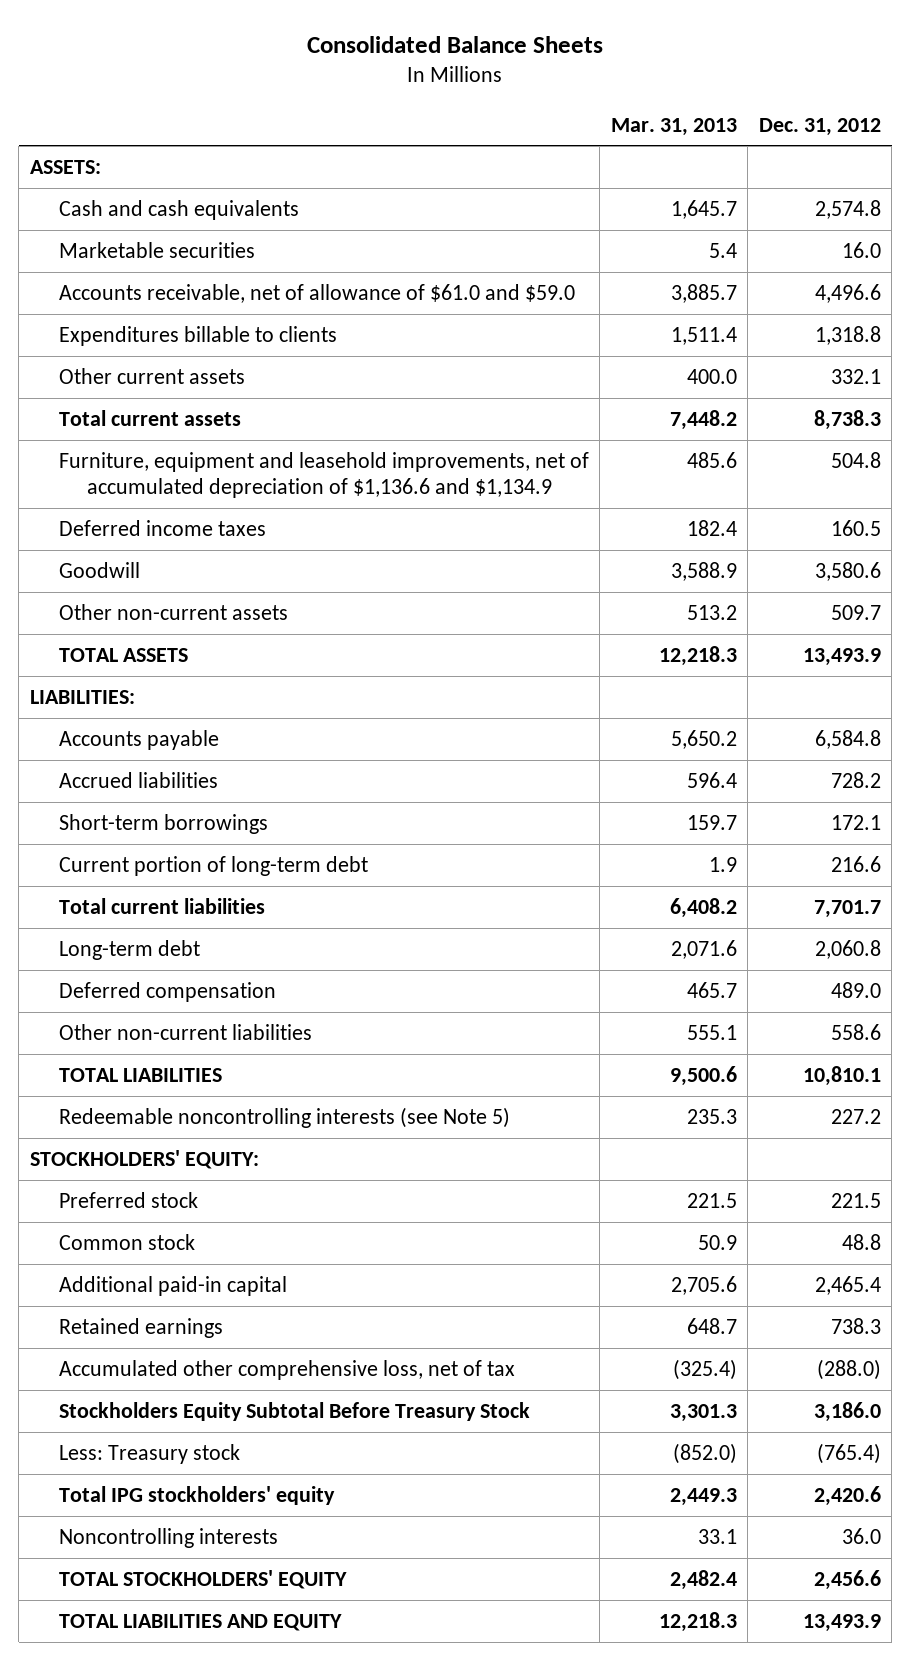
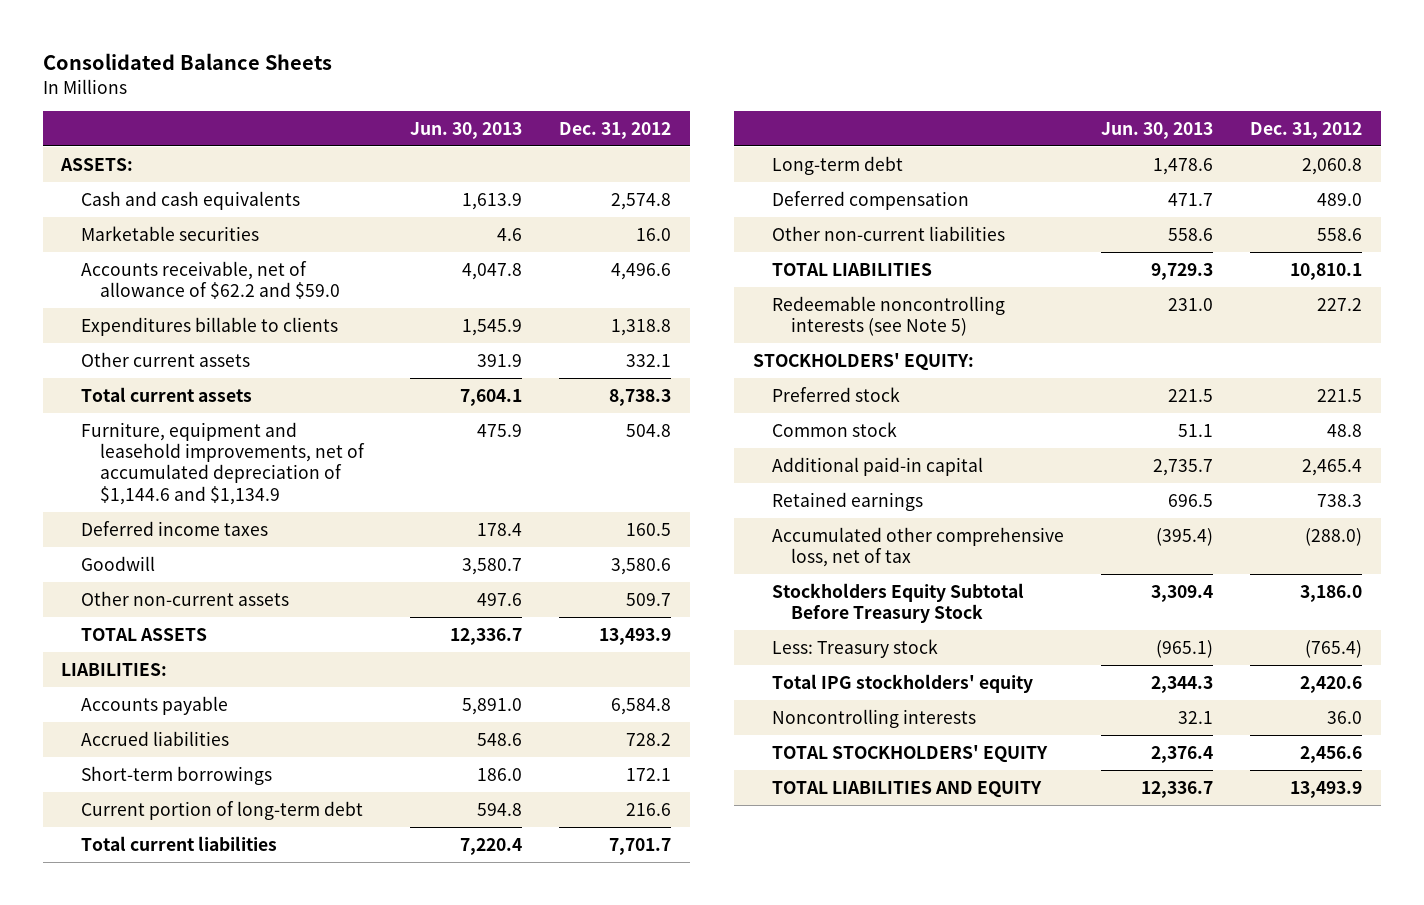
[610,117,737,136] Mar. 31, 2013 -> none
none -> [409,122,522,140] Jun. 30, 2013
[58,283,575,303] Accounts receivable, net of allowance of $61.0 and $59.0 -> [80,260,340,300] Accounts receivable, net of allowance of $62.2 and $59.0
[58,451,589,498] Furniture, equipment and leasehold improvements, net of accumulated depreciation of $1,136.6 and $1,134.9 -> [80,421,365,505] Furniture, equipment and leasehold improvements, net of accumulated depreciation of $1,144.6 and $1,134.9

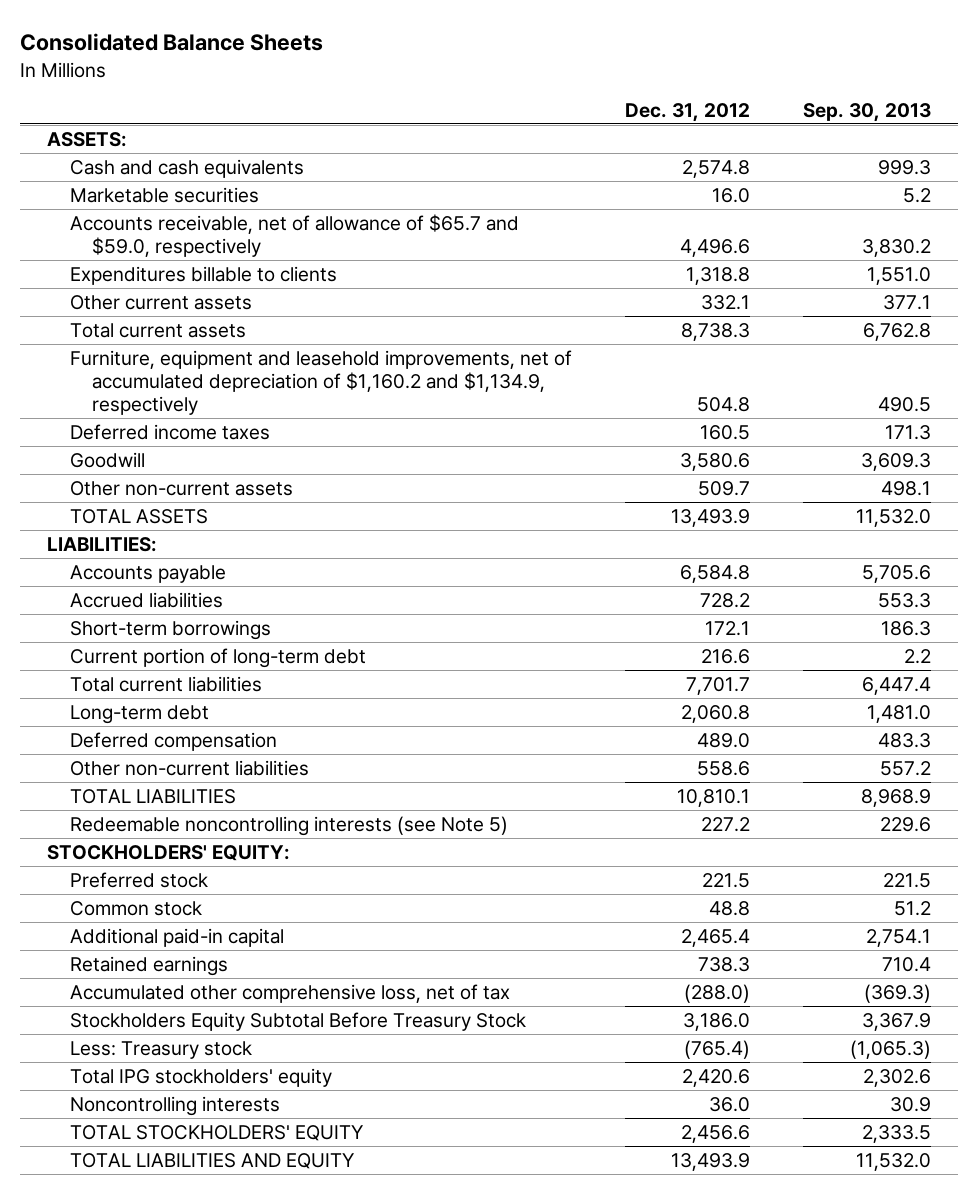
[409,122,522,140] Jun. 30, 2013 -> none
none -> [803,102,932,122] Sep. 30, 2013
[80,260,340,300] Accounts receivable, net of allowance of $62.2 and $59.0 -> [69,213,519,258] Accounts receivable, net of allowance of $65.7 and $59.0, respectively
[80,421,365,505] Furniture, equipment and leasehold improvements, net of accumulated depreciation of $1,144.6 and $1,134.9 -> [69,349,572,416] Furniture, equipment and leasehold improvements, net of accumulated depreciation of $1,160.2 and $1,134.9, respectively

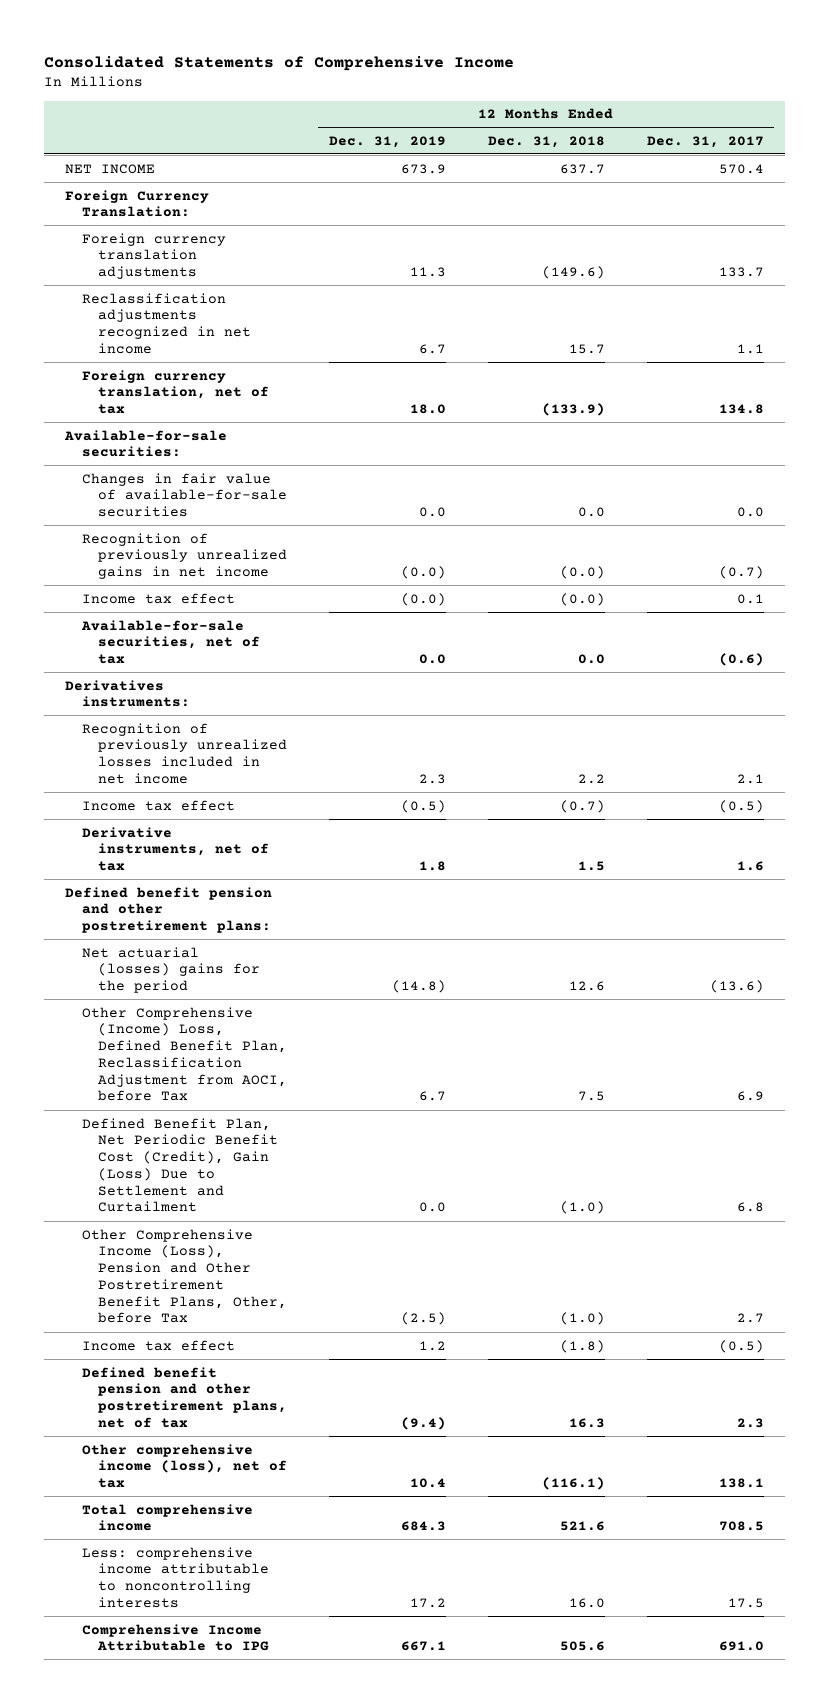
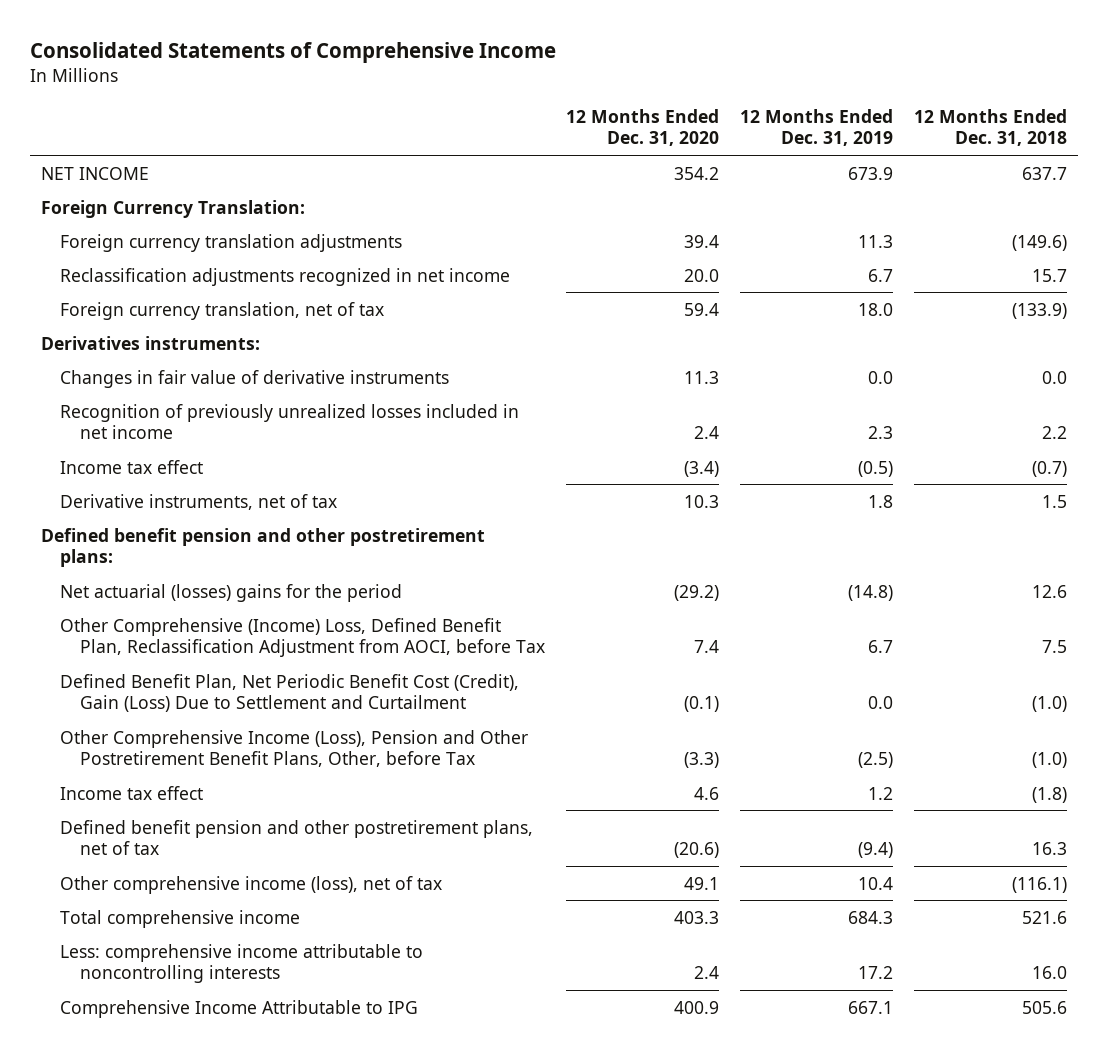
[646,135,764,148] Dec. 31, 2017 -> none
none -> [566,108,720,147] 12 Months Ended Dec. 31, 2020
[64,429,228,458] Available-for-sale securities: -> none
[81,472,287,518] Changes in fair value of available-for-sale securities -> none
[81,532,287,580] Recognition of previously unrealized gains in net income -> none
[81,592,235,604] Income tax effect -> none
[80,619,260,665] Available-for-sale securities, net of tax -> none
none -> [60,369,450,388] Changes in fair value of derivative instruments

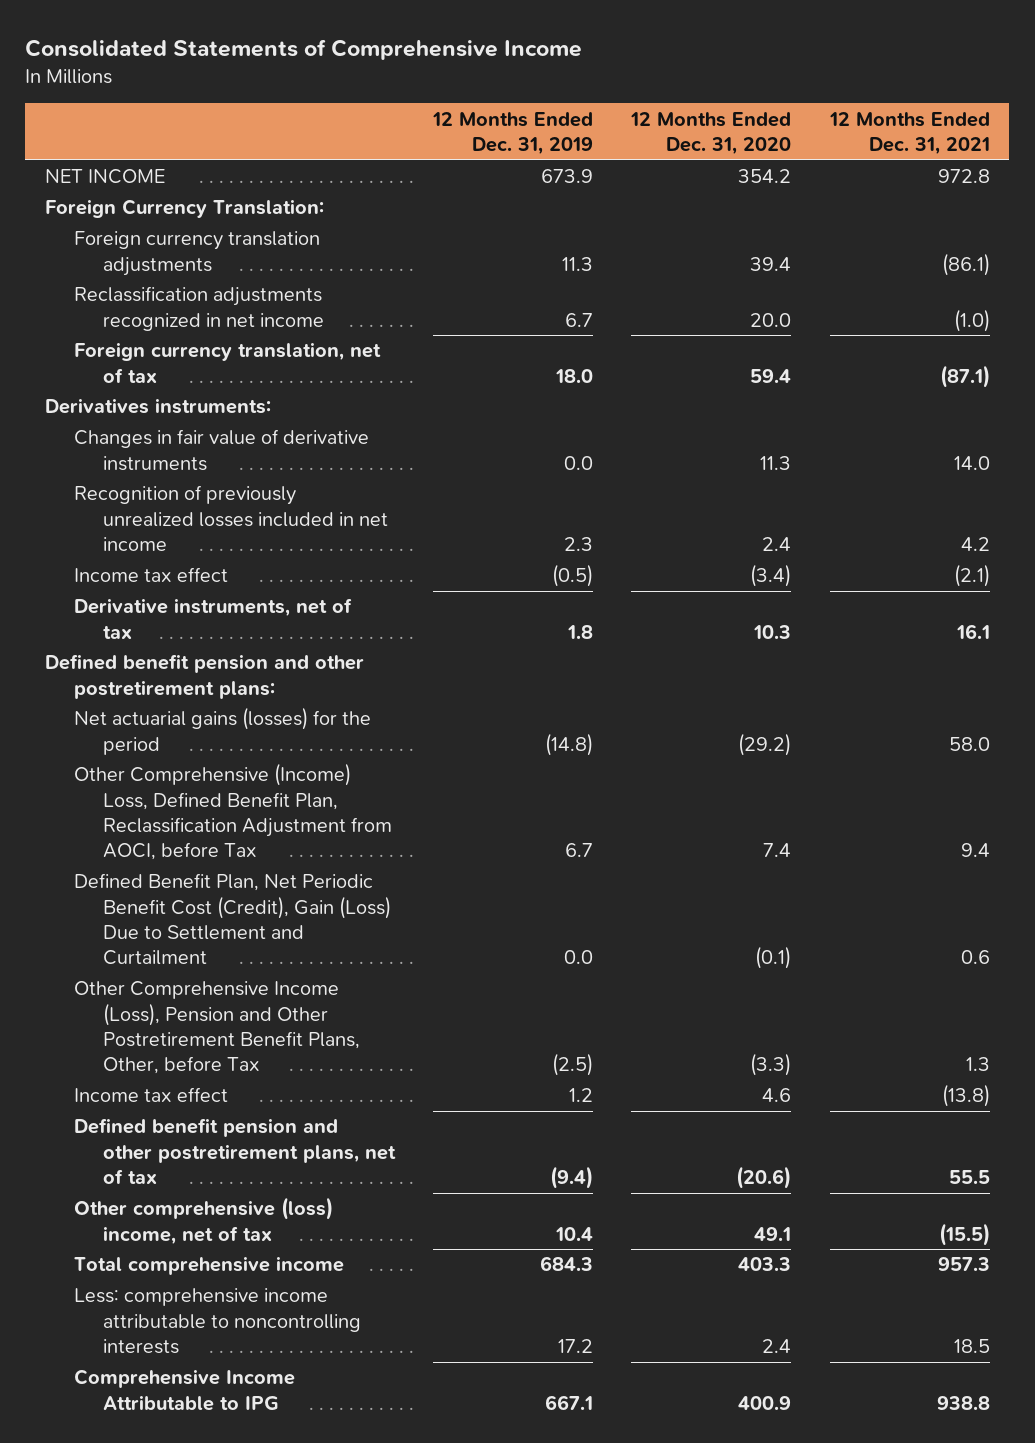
[914,108,1068,147] 12 Months Ended Dec. 31, 2018 -> none
none -> [828,111,990,155] 12 Months Ended Dec. 31, 2021
[60,583,403,602] Net actuarial (losses) gains for the period -> [73,707,371,755] Net actuarial gains (losses) for the period
[60,875,443,894] Other comprehensive income (loss), net of tax -> [73,1197,333,1245] Other comprehensive (loss) income, net of tax

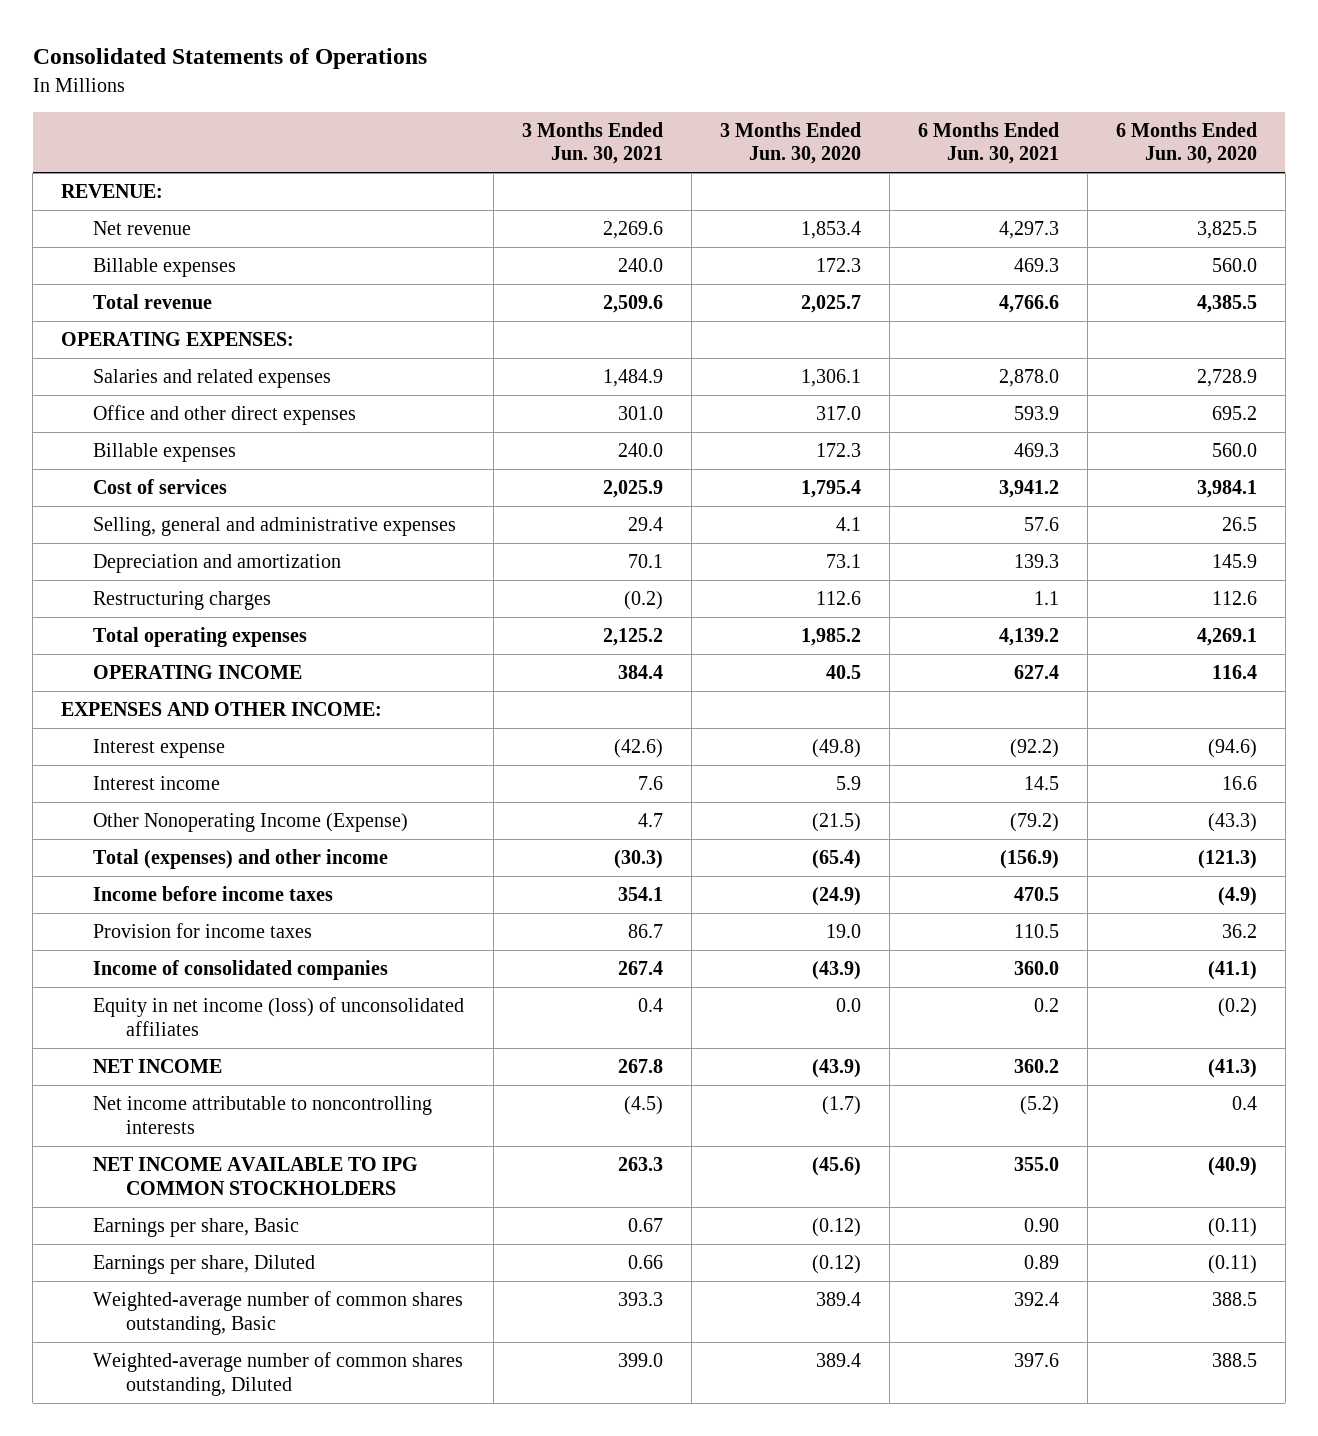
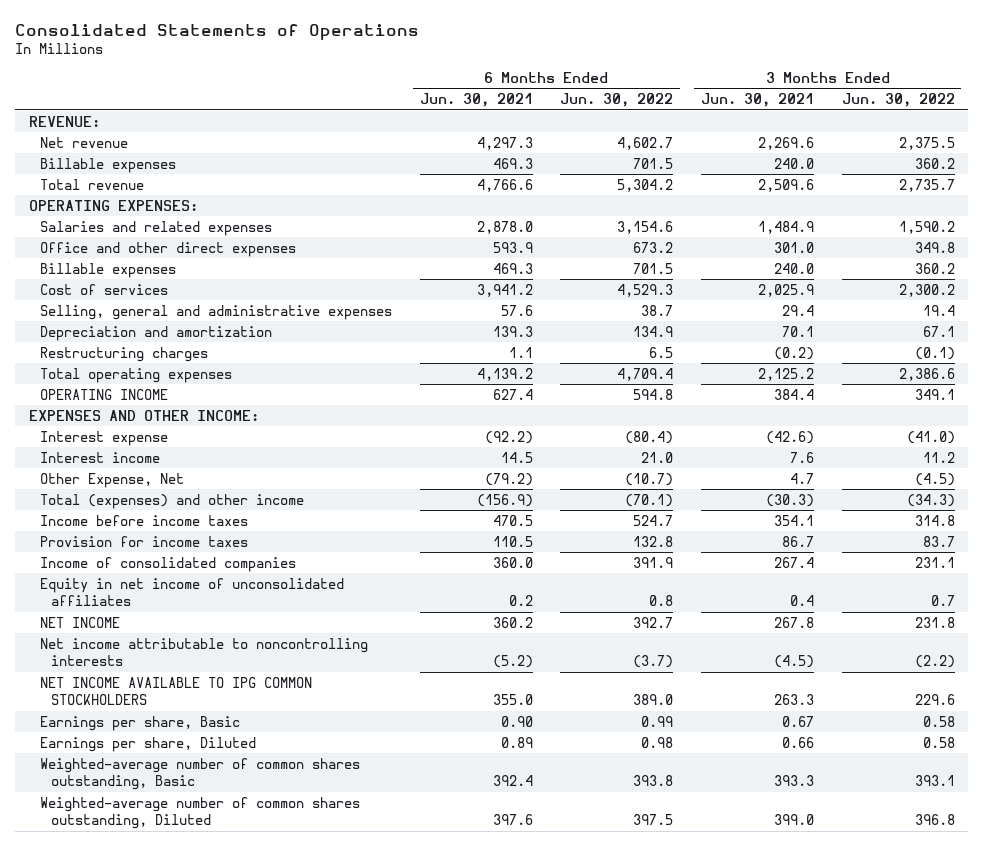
[719,122,861,165] 3 Months Ended Jun. 30, 2020 -> none
[1115,122,1257,165] 6 Months Ended Jun. 30, 2020 -> none
none -> [560,93,674,108] Jun. 30, 2022
none -> [841,93,955,108] Jun. 30, 2022
[93,813,409,833] Other Nonoperating Income (Expense) -> [40,472,185,488] Other Expense, Net
[93,997,465,1036] Equity in net income (loss) of unconsolidated affiliates -> [40,577,345,607] Equity in net income of unconsolidated affiliates

